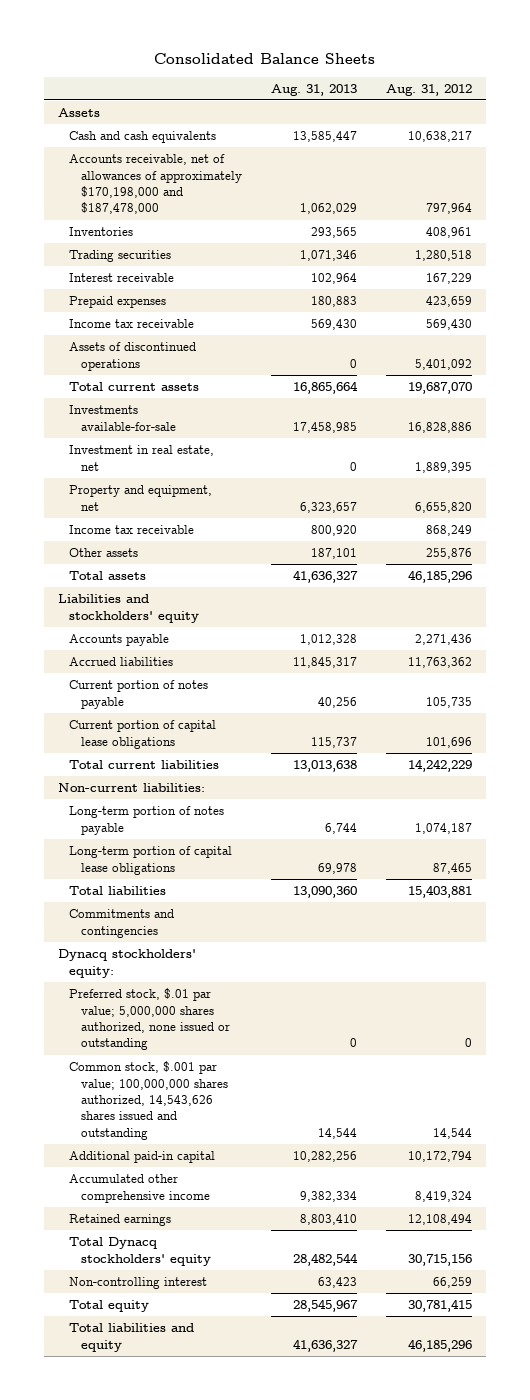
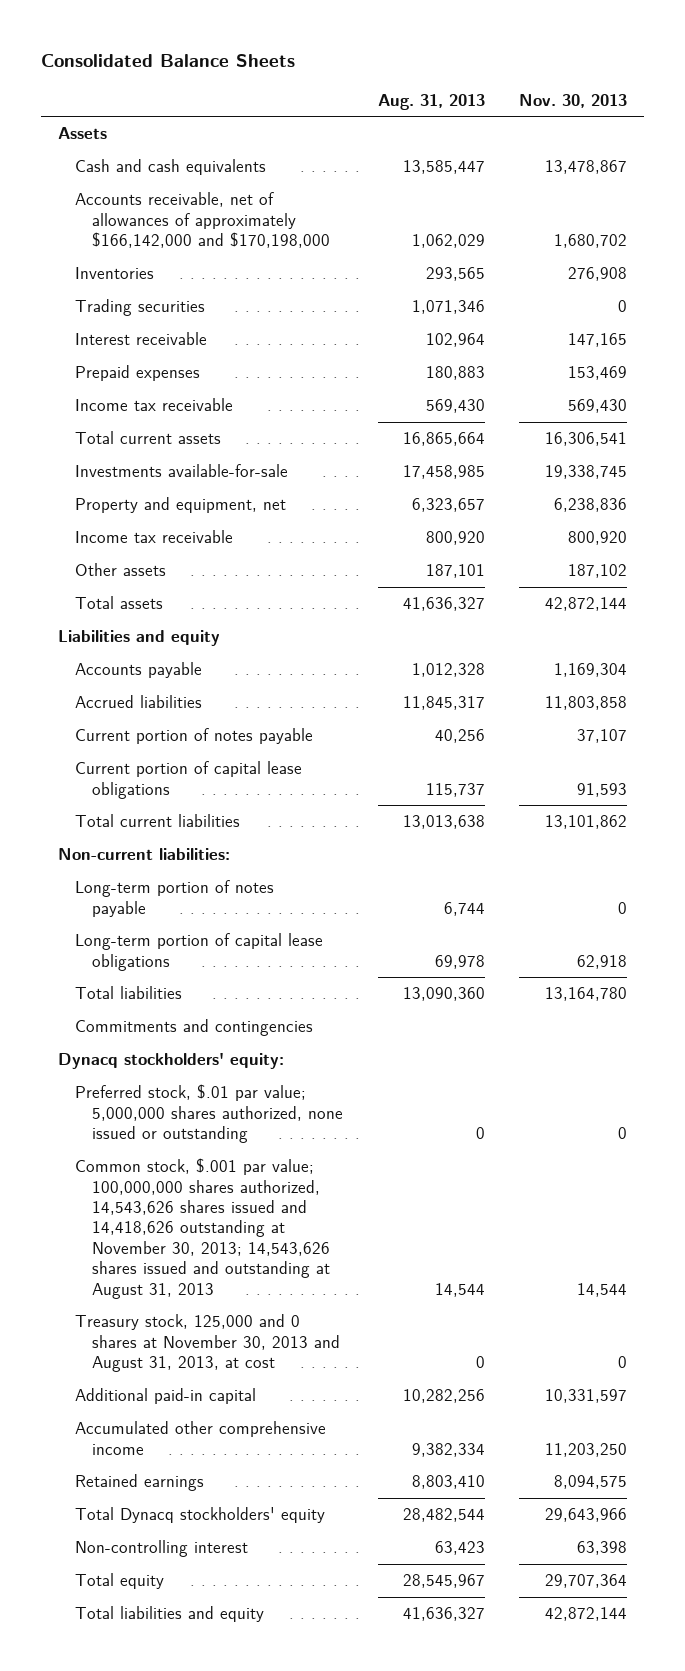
[385,83,472,96] Aug. 31, 2012 -> none
none -> [518,93,627,108] Nov. 30, 2013
[69,154,242,215] Accounts receivable, net of allowances of approximately $170,198,000 and $187,478,000 -> [75,192,331,249] Accounts receivable, net of allowances of approximately $166,142,000 and $170,198,000
[69,342,197,371] Assets of discontinued operations -> none
[69,445,215,471] Investment in real estate, net -> none
[58,594,200,623] Liabilities and stockholders' equity -> [58,630,221,647] Liabilities and equity
[69,1061,228,1140] Common stock, $.001 par value; 100,000,000 shares authorized, 14,543,626 shares issued and outstanding -> [75,1158,331,1299] Common stock, $.001 par value; 100,000,000 shares authorized, 14,543,626 shares issued and 14,418,626 outstanding at November 30, 2013; 14,543,626 shares issued and outstanding at August 31, 2013
none -> [75,1314,341,1373] Treasury stock, 125,000 and 0 shares at November 30, 2013 and August 31, 2013, at cost

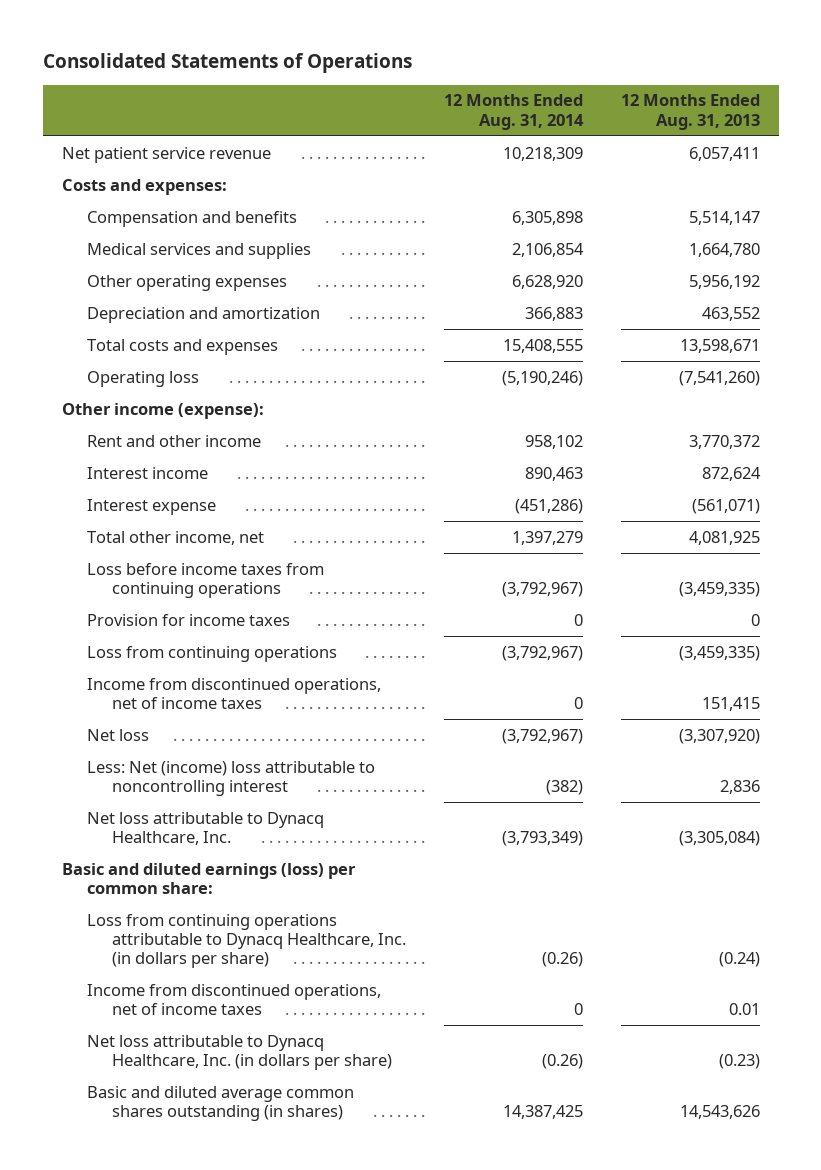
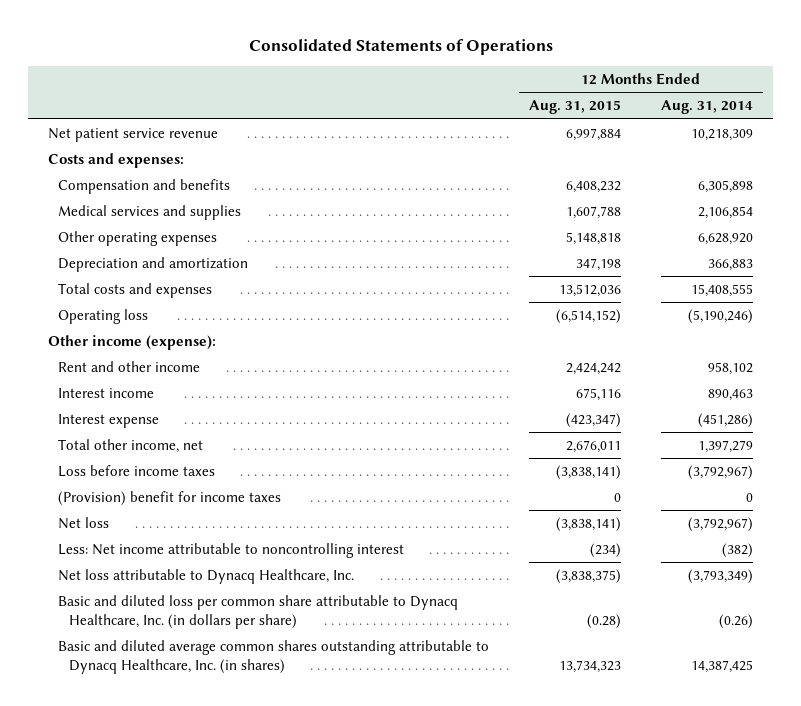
[620,94,760,130] 12 Months Ended Aug. 31, 2013 -> none
none -> [529,100,622,115] Aug. 31, 2015
[86,645,337,662] Loss from continuing operations -> none
[86,677,381,709] Income from discontinued operations, net of income taxes -> none
[86,562,324,598] Loss before income taxes from continuing operations -> [58,465,216,478] Loss before income taxes
[86,613,290,626] Provision for income taxes -> [58,491,282,507] (Provision) benefit for income taxes
[86,760,375,796] Less: Net (income) loss attributable to noncontrolling interest -> [58,543,405,559] Less: Net income attributable to noncontrolling interest
[61,862,356,894] Basic and diluted earnings (loss) per common share: -> none
[86,913,407,969] Loss from continuing operations attributable to Dynacq Healthcare, Inc. (in dollars per share) -> none
[86,983,381,1015] Income from discontinued operations, net of income taxes -> none
[86,1034,393,1070] Net loss attributable to Dynacq Healthcare, Inc. (in dollars per share) -> [58,595,459,629] Basic and diluted loss per common share attributable to Dynacq Healthcare, Inc. (in dollars per share)
[86,1085,354,1121] Basic and diluted average common shares outstanding (in shares) -> [58,640,490,674] Basic and diluted average common shares outstanding attributable to Dynacq Healthcare, Inc. (in shares)

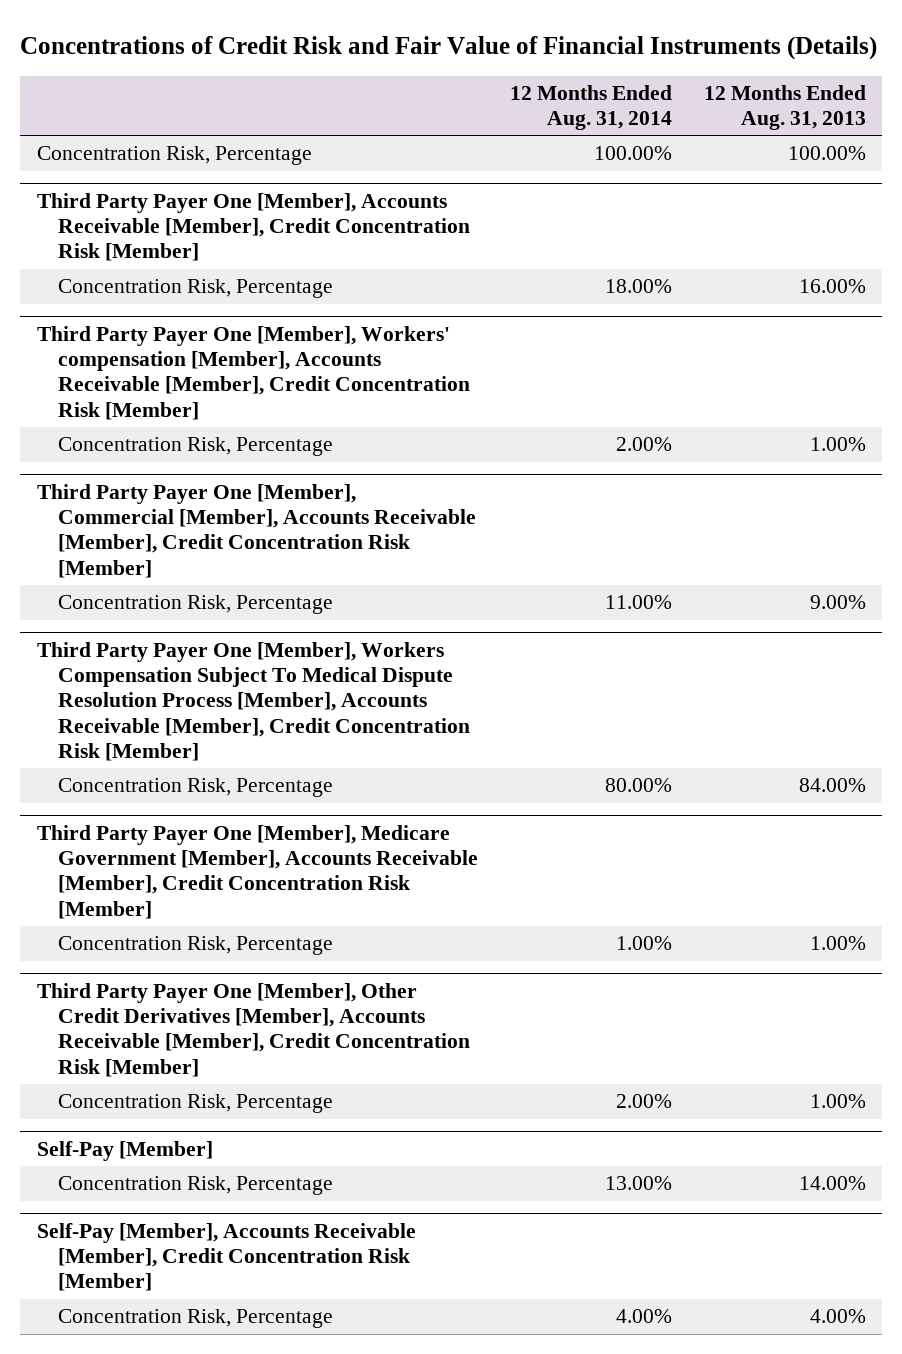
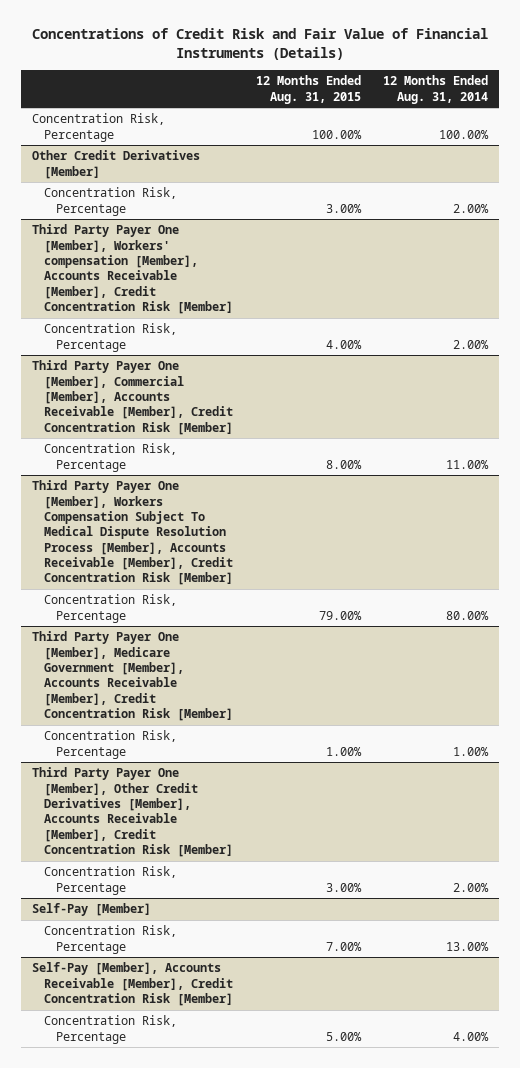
[703,85,866,131] 12 Months Ended Aug. 31, 2013 -> none
none -> [255,75,361,104] 12 Months Ended Aug. 31, 2015
[36,192,470,262] Third Party Payer One [Member], Accounts Receivable [Member], Credit Concentration Risk [Member] -> none
none -> [32,150,201,179] Other Credit Derivatives [Member]
[604,279,672,294] 18.00% -> [453,203,490,213] 2.00%

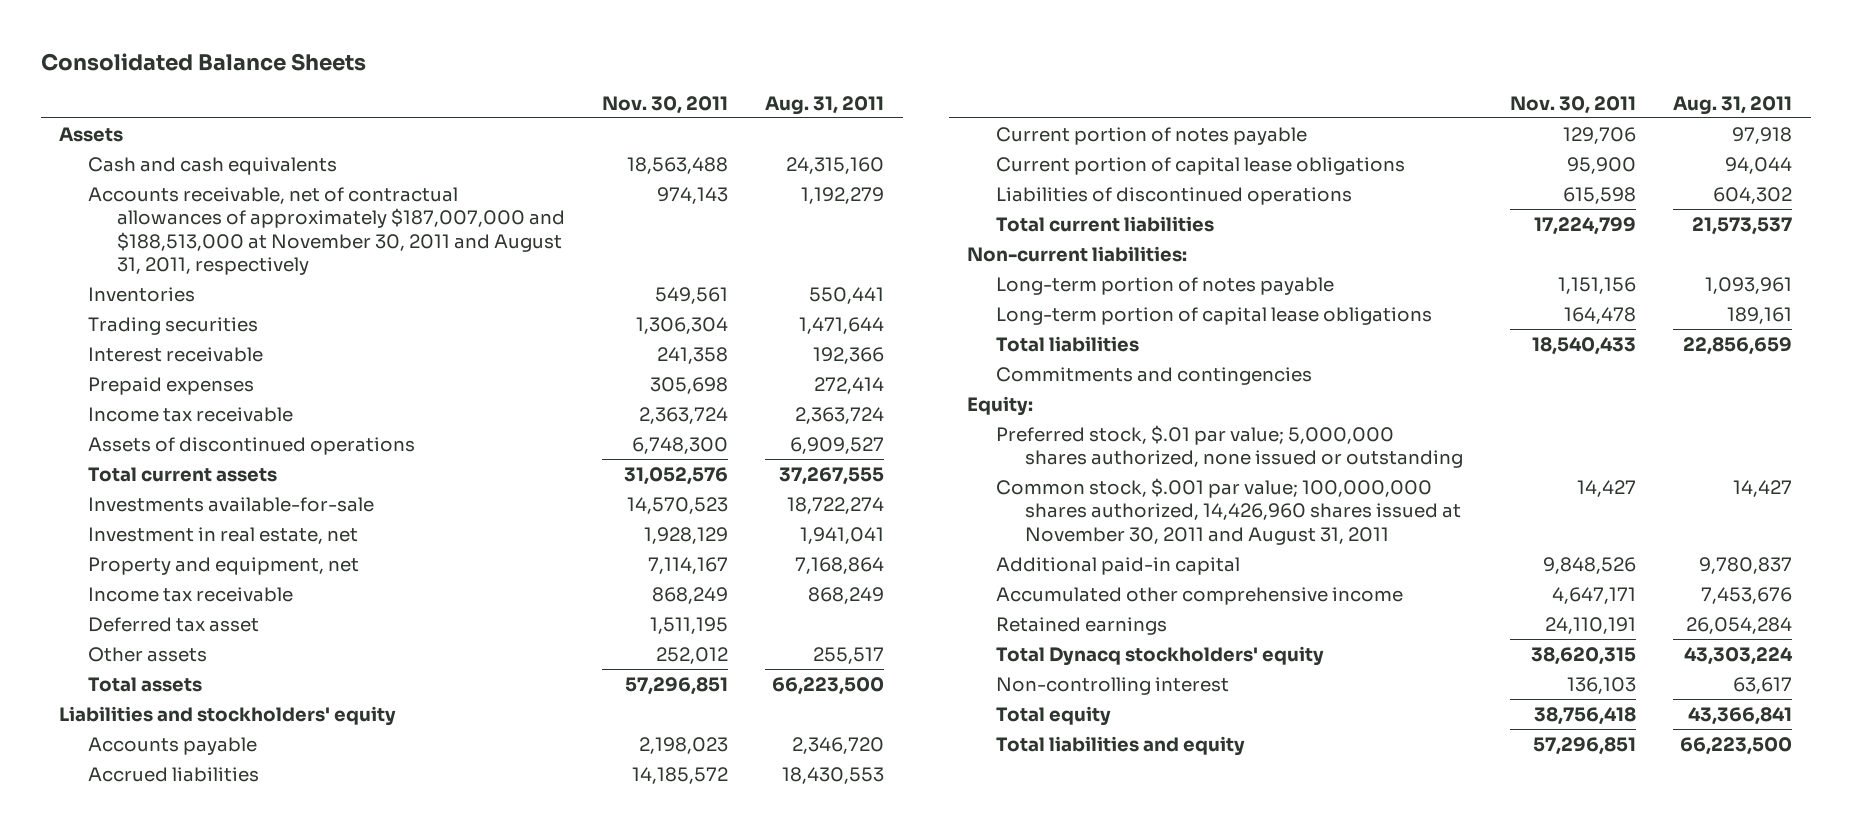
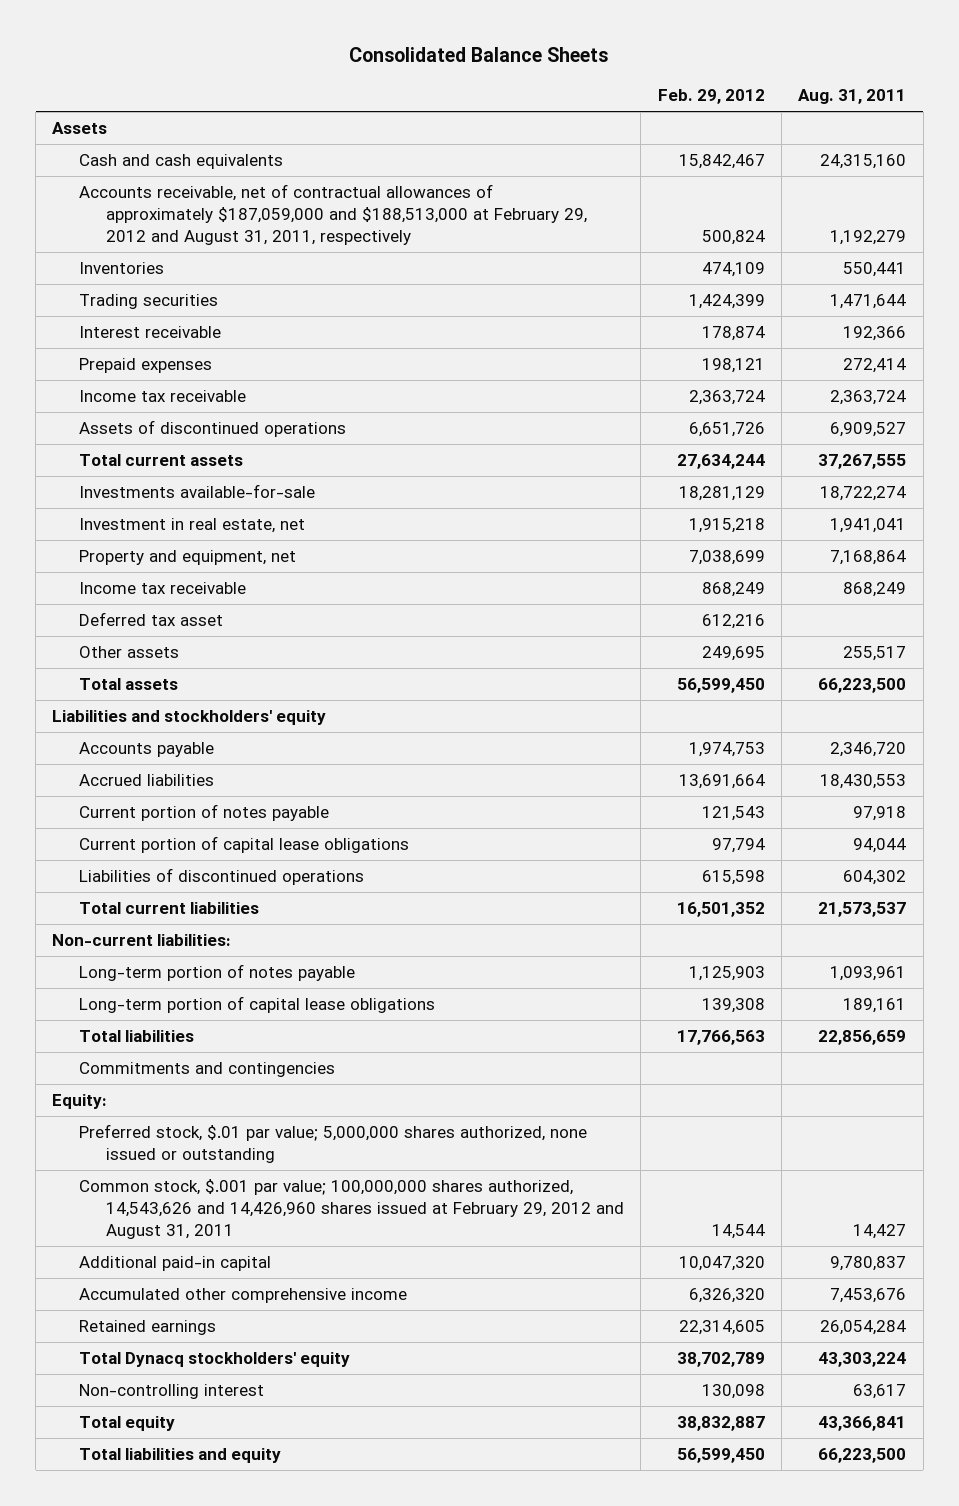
[601,95,728,114] Nov. 30, 2011 -> none
none -> [657,88,765,104] Feb. 29, 2012
[87,186,565,276] Accounts receivable, net of contractual allowances of approximately $187,007,000 and $188,513,000 at November 30, 2011 and August 31, 2011, respectively -> [79,184,587,246] Accounts receivable, net of contractual allowances of approximately $187,059,000 and $188,513,000 at February 29, 2012 and August 31, 2011, respectively
[995,477,1461,545] Common stock, $.001 par value; 100,000,000 shares authorized, 14,426,960 shares issued at November 30, 2011 and August 31, 2011 -> [79,1179,624,1240] Common stock, $.001 par value; 100,000,000 shares authorized, 14,543,626 and 14,426,960 shares issued at February 29, 2012 and August 31, 2011

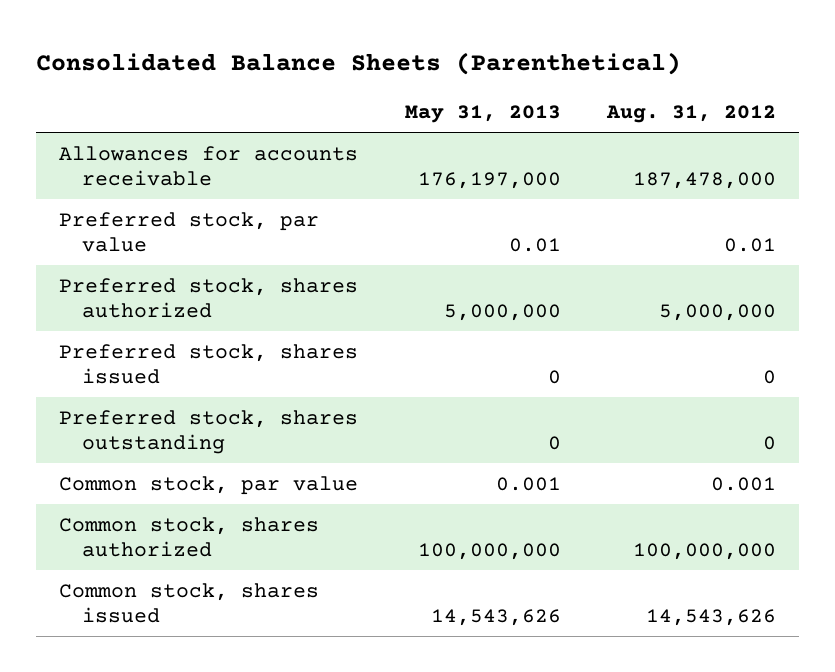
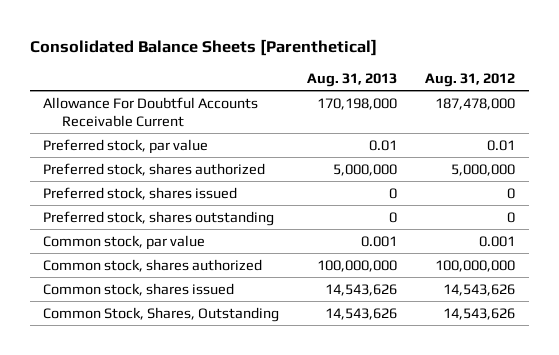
[36,51,682,75] Consolidated Balance Sheets (Parenthetical) -> [29,38,377,56] Consolidated Balance Sheets [Parenthetical]
[404,104,561,123] May 31, 2013 -> none
none -> [307,72,398,87] Aug. 31, 2013
[59,145,359,186] Allowances for accounts receivable -> [43,96,259,127] Allowance For Doubtful Accounts Receivable Current
none -> [43,306,280,322] Common Stock, Shares, Outstanding

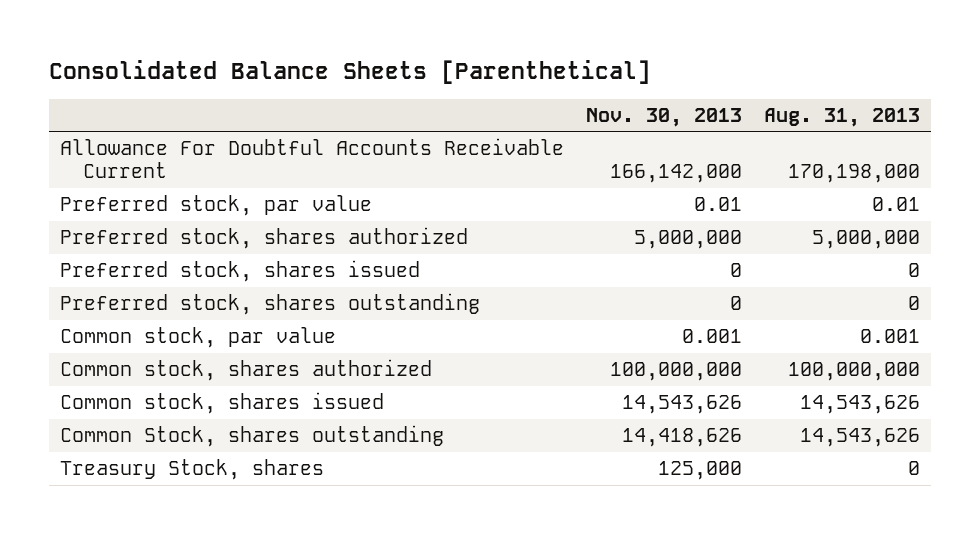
[425,72,516,87] Aug. 31, 2012 -> none
none -> [585,107,742,127] Nov. 30, 2013
[43,306,280,322] Common Stock, Shares, Outstanding -> [59,425,444,448] Common Stock, shares outstanding
none -> [59,459,324,481] Treasury Stock, shares

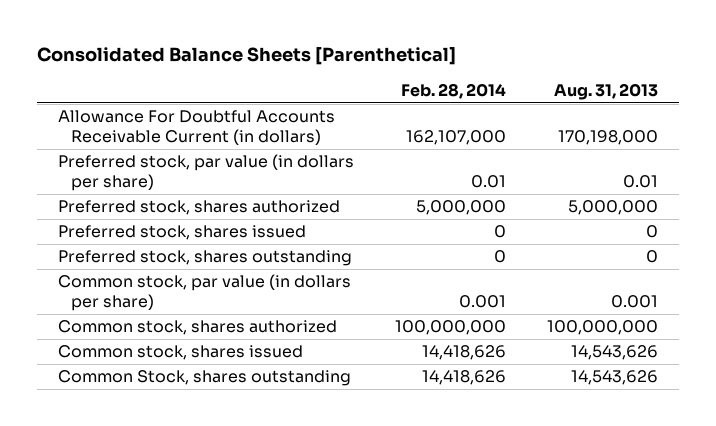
[585,107,742,127] Nov. 30, 2013 -> none
none -> [400,82,506,99] Feb. 28, 2014
[59,138,564,179] Allowance For Doubtful Accounts Receivable Current -> [57,110,335,146] Allowance For Doubtful Accounts Receivable Current (in dollars)
[59,195,372,217] Preferred stock, par value -> [57,154,354,192] Preferred stock, par value (in dollars per share)
[59,327,336,349] Common stock, par value -> [57,274,351,312] Common stock, par value (in dollars per share)
[59,459,324,481] Treasury Stock, shares -> none

